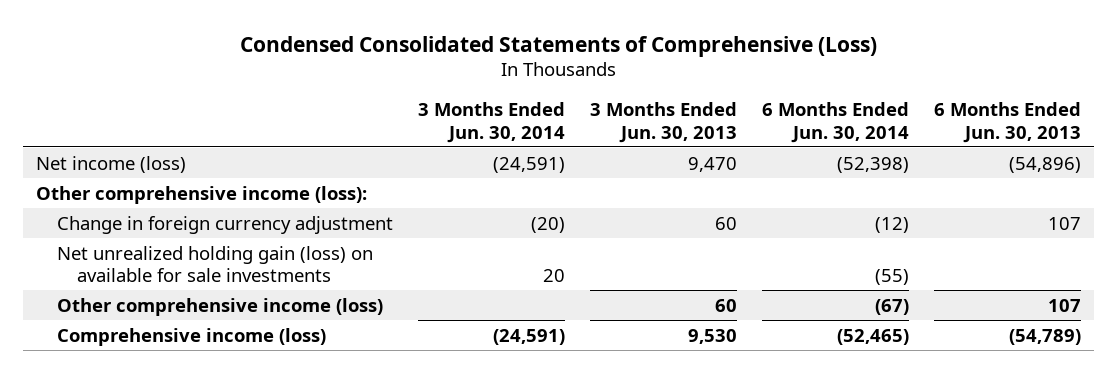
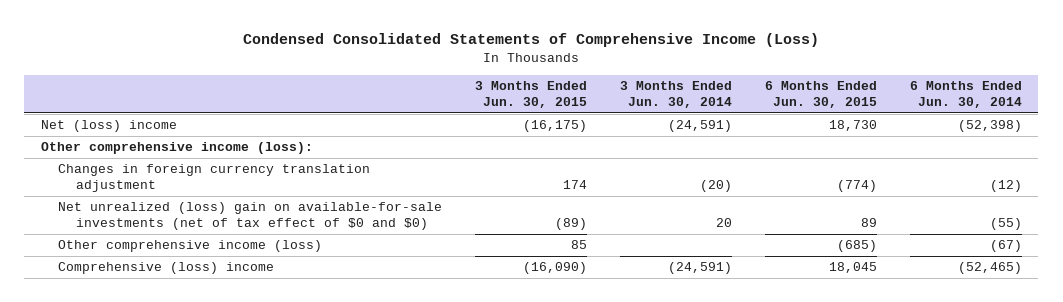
[239,35,877,57] Condensed Consolidated Statements of Comprehensive (Loss) -> [243,33,820,48] Condensed Consolidated Statements of Comprehensive Income (Loss)
[590,102,738,143] 3 Months Ended Jun. 30, 2013 -> none
[934,102,1082,143] 6 Months Ended Jun. 30, 2013 -> none
none -> [475,80,588,109] 3 Months Ended Jun. 30, 2015
none -> [764,80,877,109] 6 Months Ended Jun. 30, 2015
[35,155,186,173] Net income (loss) -> [40,120,177,133] Net (loss) income
[56,215,393,234] Change in foreign currency adjustment -> [58,164,371,193] Changes in foreign currency translation adjustment
[56,245,373,282] Net unrealized holding gain (loss) on available for sale investments -> [58,202,443,231] Net unrealized (loss) gain on available-for-sale investments (net of tax effect of $0 and $0)
[56,327,326,346] Comprehensive income (loss) -> [58,262,275,275] Comprehensive (loss) income

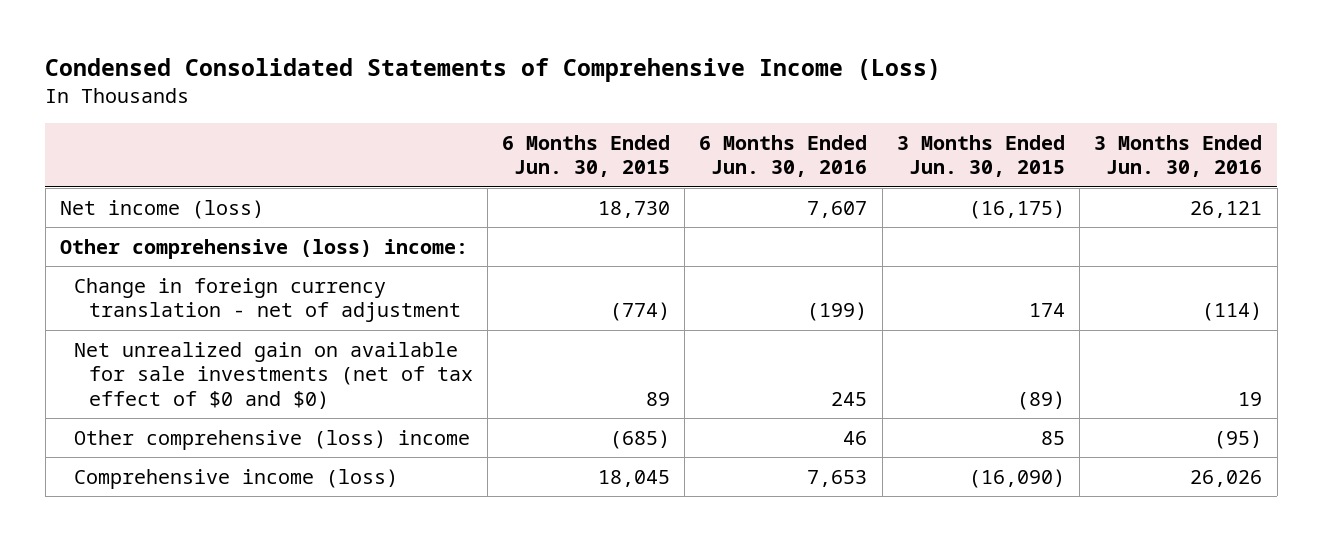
[620,80,733,109] 3 Months Ended Jun. 30, 2014 -> none
[909,80,1022,109] 6 Months Ended Jun. 30, 2014 -> none
none -> [699,134,868,178] 6 Months Ended Jun. 30, 2016
none -> [1094,134,1263,178] 3 Months Ended Jun. 30, 2016
[40,120,177,133] Net (loss) income -> [60,199,265,219] Net income (loss)
[40,142,313,155] Other comprehensive income (loss): -> [60,238,469,259] Other comprehensive (loss) income:
[58,164,371,193] Changes in foreign currency translation adjustment -> [74,277,461,323] Change in foreign currency translation - net of adjustment
[58,202,443,231] Net unrealized (loss) gain on available-for-sale investments (net of tax effect of $0 and $0) -> [74,341,473,409] Net unrealized gain on available for sale investments (net of tax effect of $0 and $0)
[58,240,323,253] Other comprehensive income (loss) -> [74,429,471,450] Other comprehensive (loss) income
[58,262,275,275] Comprehensive (loss) income -> [74,468,399,489] Comprehensive income (loss)

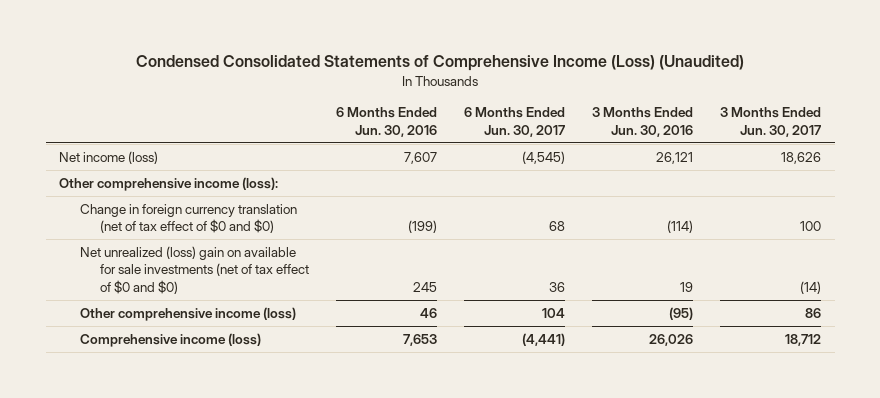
[45,58,942,83] Condensed Consolidated Statements of Comprehensive Income (Loss) -> [136,54,745,71] Condensed Consolidated Statements of Comprehensive Income (Loss) (Unaudited)
[501,134,670,178] 6 Months Ended Jun. 30, 2015 -> none
[896,134,1065,178] 3 Months Ended Jun. 30, 2015 -> none
none -> [464,107,566,137] 6 Months Ended Jun. 30, 2017
none -> [720,107,822,137] 3 Months Ended Jun. 30, 2017
[60,238,469,259] Other comprehensive (loss) income: -> [59,177,279,192] Other comprehensive income (loss):
[74,277,461,323] Change in foreign currency translation - net of adjustment -> [79,204,297,234] Change in foreign currency translation (net of tax effect of $0 and $0)
[74,341,473,409] Net unrealized gain on available for sale investments (net of tax effect of $0 and $0) -> [79,246,310,294] Net unrealized (loss) gain on available for sale investments (net of tax effect of $0 and $0)
[74,429,471,450] Other comprehensive (loss) income -> [79,307,296,322] Other comprehensive income (loss)

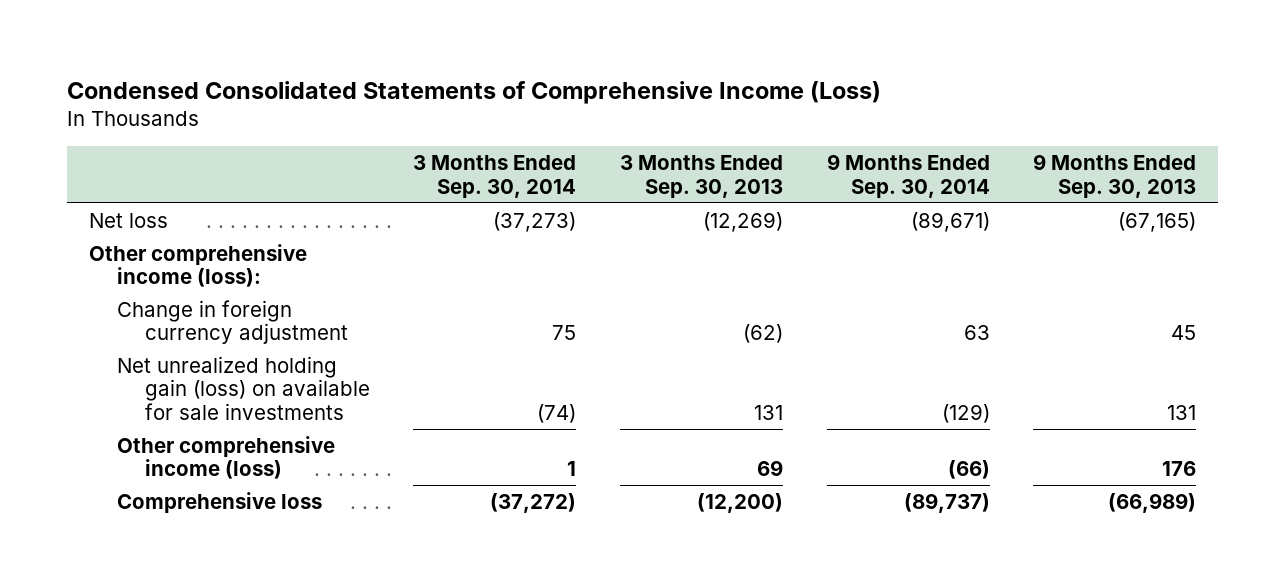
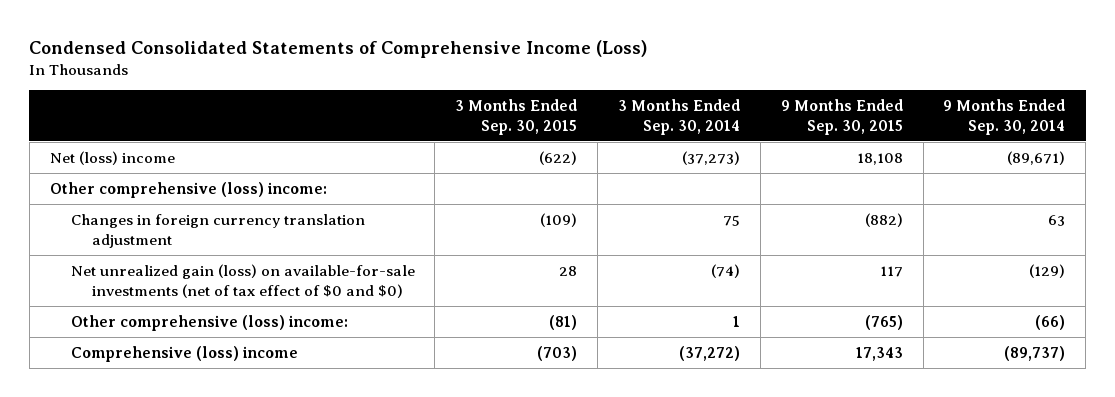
[619,155,783,198] 3 Months Ended Sep. 30, 2013 -> none
[1033,154,1197,198] 9 Months Ended Sep. 30, 2013 -> none
none -> [455,98,578,135] 3 Months Ended Sep. 30, 2015
none -> [780,98,903,135] 9 Months Ended Sep. 30, 2015
[88,212,168,228] Net loss -> [49,150,175,165] Net (loss) income
[88,243,307,288] Other comprehensive income (loss): -> [49,181,327,198] Other comprehensive (loss) income:
[116,299,348,345] Change in foreign currency adjustment -> [70,213,365,248] Changes in foreign currency translation adjustment
[116,355,370,421] Net unrealized holding gain (loss) on available for sale investments -> [70,263,415,298] Net unrealized gain (loss) on available-for-sale investments (net of tax effect of $0 and $0)
[116,435,335,480] Other comprehensive income (loss) -> [70,314,348,331] Other comprehensive (loss) income:
[116,491,322,513] Comprehensive loss -> [70,345,298,362] Comprehensive (loss) income

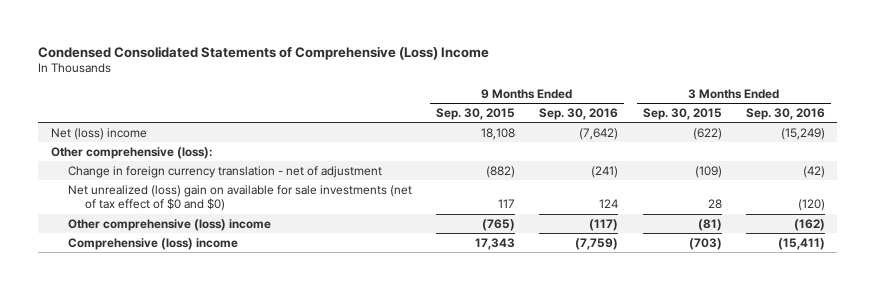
[29,39,648,58] Condensed Consolidated Statements of Comprehensive Income (Loss) -> [38,45,490,60] Condensed Consolidated Statements of Comprehensive (Loss) Income
[618,98,741,135] 3 Months Ended Sep. 30, 2014 -> none
[943,98,1066,135] 9 Months Ended Sep. 30, 2014 -> none
none -> [539,108,619,121] Sep. 30, 2016
none -> [746,108,826,121] Sep. 30, 2016
[49,181,327,198] Other comprehensive (loss) income: -> [50,146,212,159] Other comprehensive (loss):
[70,213,365,248] Changes in foreign currency translation adjustment -> [67,165,382,178] Change in foreign currency translation - net of adjustment
[70,263,415,298] Net unrealized gain (loss) on available-for-sale investments (net of tax effect of $0 and $0) -> [67,184,412,212] Net unrealized (loss) gain on available for sale investments (net of tax effect of $0 and $0)
[70,314,348,331] Other comprehensive (loss) income: -> [67,218,271,231] Other comprehensive (loss) income

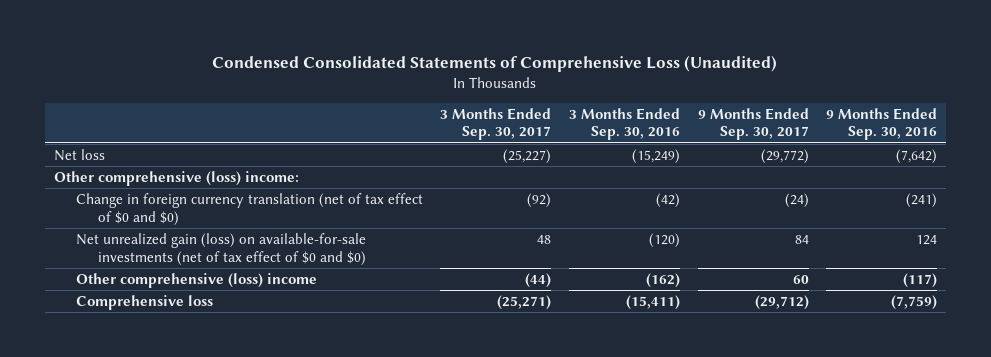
[38,45,490,60] Condensed Consolidated Statements of Comprehensive (Loss) Income -> [212,54,778,72] Condensed Consolidated Statements of Comprehensive Loss (Unaudited)
[435,108,515,121] Sep. 30, 2015 -> none
[642,108,722,121] Sep. 30, 2015 -> none
none -> [440,107,552,141] 3 Months Ended Sep. 30, 2017
none -> [697,107,809,141] 9 Months Ended Sep. 30, 2017
[50,127,147,140] Net (loss) income -> [53,148,105,161] Net loss
[50,146,212,159] Other comprehensive (loss): -> [53,170,299,186] Other comprehensive (loss) income:
[67,165,382,178] Change in foreign currency translation - net of adjustment -> [75,192,423,226] Change in foreign currency translation (net of tax effect of $0 and $0)
[67,184,412,212] Net unrealized (loss) gain on available for sale investments (net of tax effect of $0 and $0) -> [75,232,367,266] Net unrealized gain (loss) on available-for-sale investments (net of tax effect of $0 and $0)
[67,237,238,250] Comprehensive (loss) income -> [75,294,213,310] Comprehensive loss

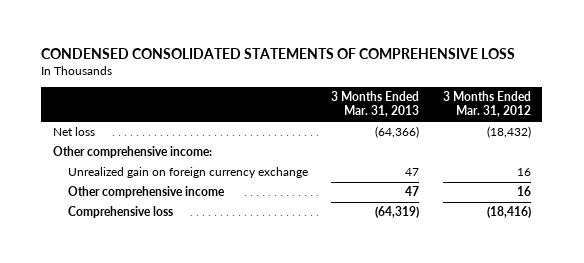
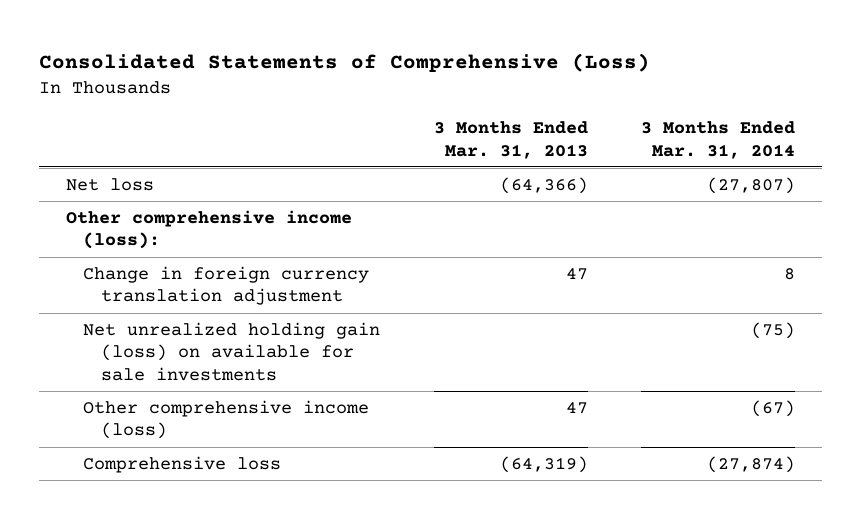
[41,48,516,60] CONDENSED CONSOLIDATED STATEMENTS OF COMPREHENSIVE LOSS -> [39,52,651,72] Consolidated Statements of Comprehensive (Loss)
[442,91,531,118] 3 Months Ended Mar. 31, 2012 -> none
none -> [641,121,796,159] 3 Months Ended Mar. 31, 2014
[67,167,308,179] Unrealized gain on foreign currency exchange -> none
[52,146,212,159] Other comprehensive income: -> [65,209,352,250] Other comprehensive income (loss):
none -> [83,265,370,306] Change in foreign currency translation adjustment
none -> [83,321,381,381] Net unrealized holding gain (loss) on available for sale investments
[67,186,225,199] Other comprehensive income -> [83,399,370,440] Other comprehensive income (loss)

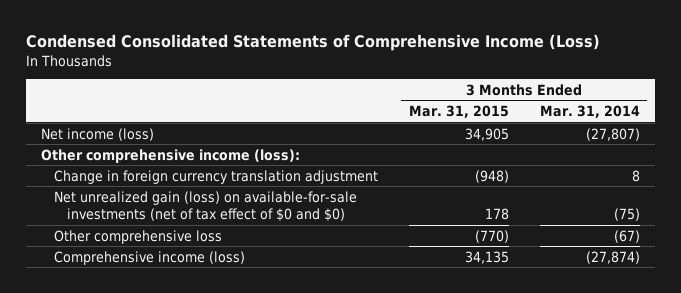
[39,52,651,72] Consolidated Statements of Comprehensive (Loss) -> [25,34,600,52] Condensed Consolidated Statements of Comprehensive Income (Loss)
[433,121,588,159] 3 Months Ended Mar. 31, 2013 -> none
none -> [408,105,509,119] Mar. 31, 2015
[65,177,154,191] Net loss -> [41,127,155,141] Net income (loss)
[83,321,381,381] Net unrealized holding gain (loss) on available for sale investments -> [54,190,358,222] Net unrealized gain (loss) on available-for-sale investments (net of tax effect of $0 and $0)
[83,399,370,440] Other comprehensive income (loss) -> [54,229,223,244] Other comprehensive loss
[83,455,282,473] Comprehensive loss -> [54,250,246,265] Comprehensive income (loss)

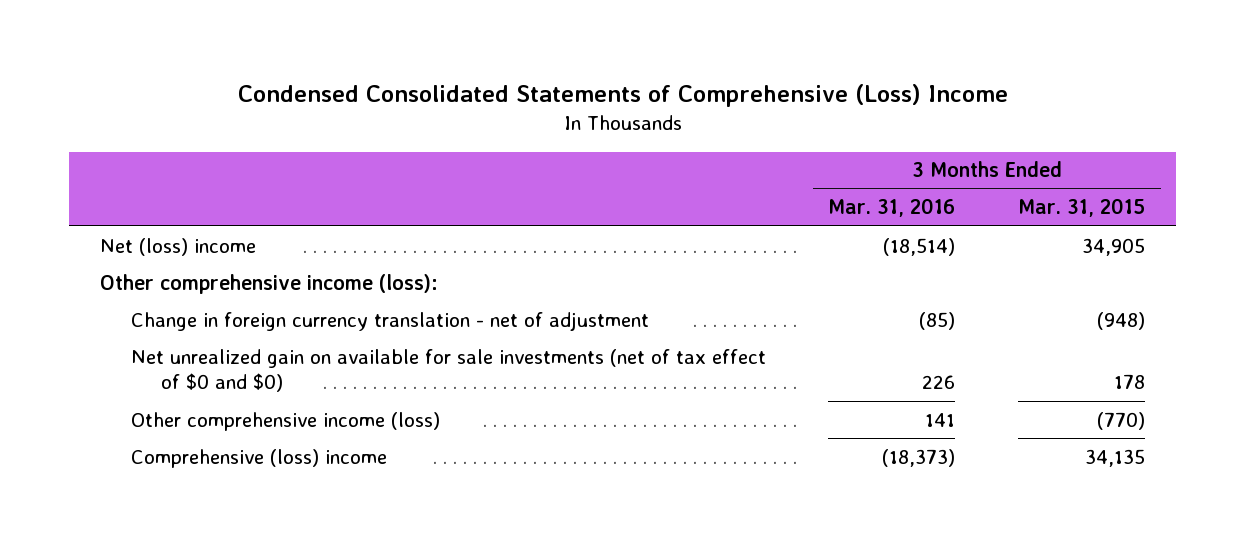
[25,34,600,52] Condensed Consolidated Statements of Comprehensive Income (Loss) -> [237,83,1008,107] Condensed Consolidated Statements of Comprehensive (Loss) Income
[539,105,640,119] Mar. 31, 2014 -> none
none -> [828,198,956,218] Mar. 31, 2016
[41,127,155,141] Net income (loss) -> [100,237,257,256] Net (loss) income
[54,169,379,184] Change in foreign currency translation adjustment -> [130,311,649,331] Change in foreign currency translation - net of adjustment
[54,190,358,222] Net unrealized gain (loss) on available-for-sale investments (net of tax effect of $0 and $0) -> [130,348,766,393] Net unrealized gain on available for sale investments (net of tax effect of $0 and $0)
[54,229,223,244] Other comprehensive loss -> [130,411,440,431] Other comprehensive income (loss)
[54,250,246,265] Comprehensive income (loss) -> [130,448,387,468] Comprehensive (loss) income

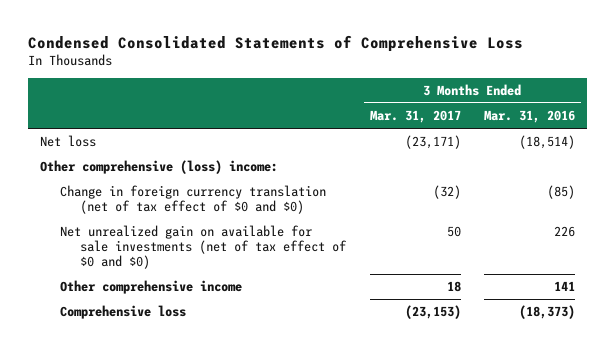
[237,83,1008,107] Condensed Consolidated Statements of Comprehensive (Loss) Income -> [27,34,523,52] Condensed Consolidated Statements of Comprehensive Loss
[1017,198,1145,218] Mar. 31, 2015 -> none
none -> [369,110,461,124] Mar. 31, 2017
[100,237,257,256] Net (loss) income -> [39,135,96,148] Net loss
[100,273,439,294] Other comprehensive income (loss): -> [39,160,278,175] Other comprehensive (loss) income:
[130,311,649,331] Change in foreign currency translation - net of adjustment -> [59,185,326,215] Change in foreign currency translation (net of tax effect of $0 and $0)
[130,411,440,431] Other comprehensive income (loss) -> [59,280,242,295] Other comprehensive income
[130,448,387,468] Comprehensive (loss) income -> [59,305,186,320] Comprehensive loss

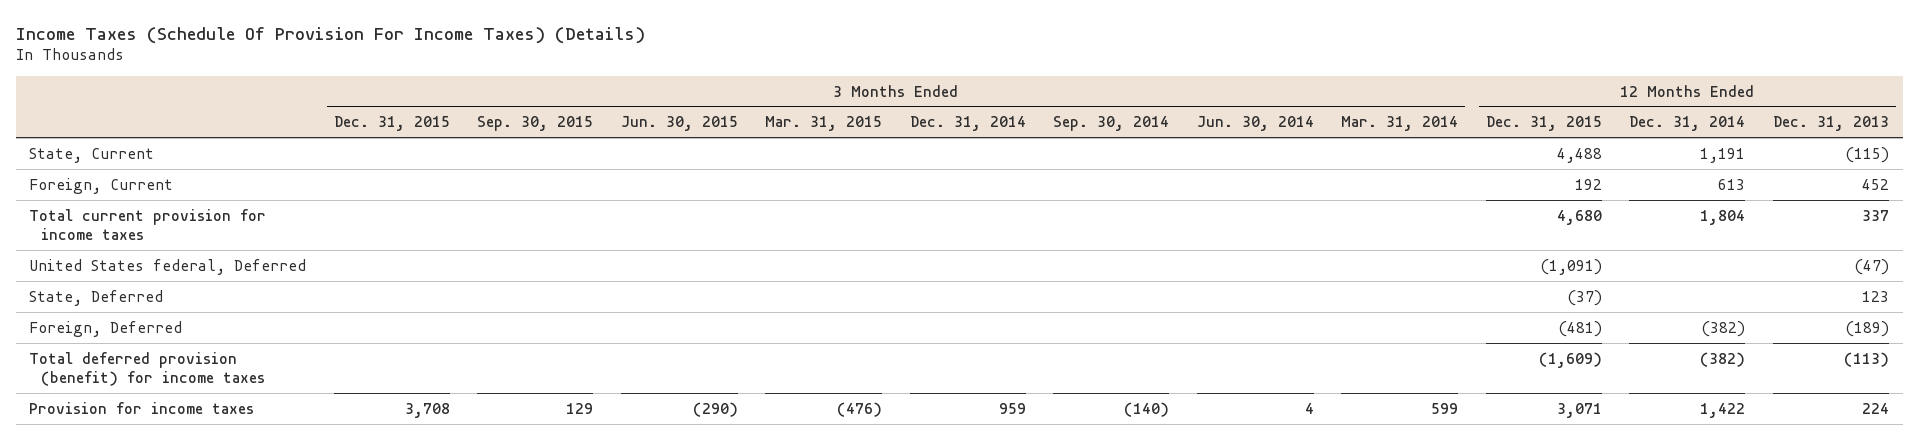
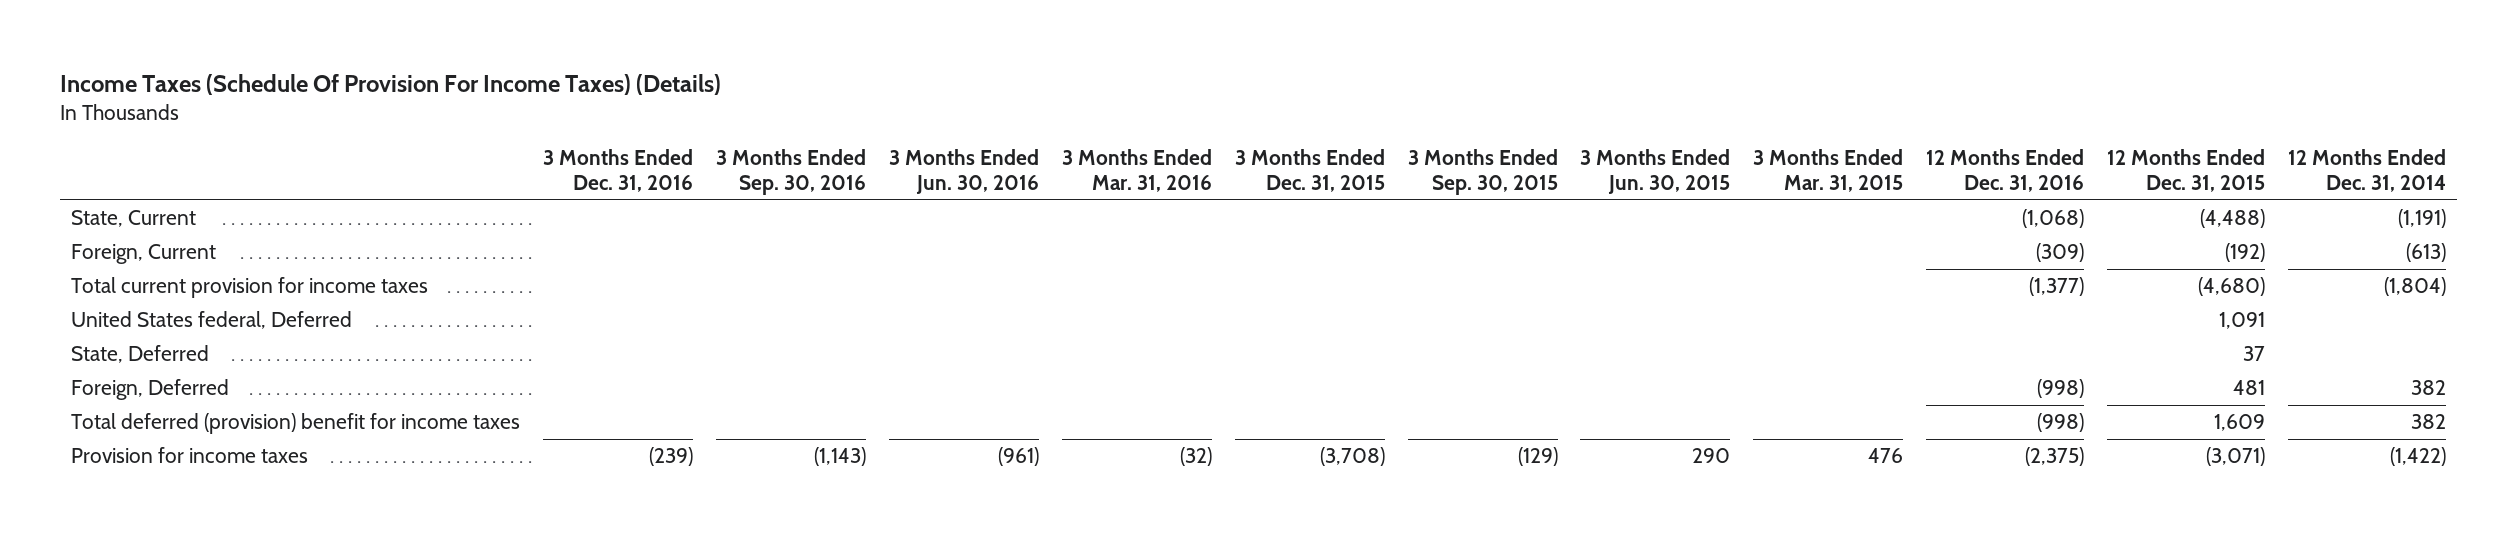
[909,116,1026,132] Dec. 31, 2014 -> none
[1053,116,1170,132] Sep. 30, 2014 -> none
[1196,116,1314,132] Jun. 30, 2014 -> none
[1341,116,1459,132] Mar. 31, 2014 -> none
[1773,116,1890,132] Dec. 31, 2013 -> none
none -> [543,149,694,193] 3 Months Ended Dec. 31, 2016
none -> [715,149,866,196] 3 Months Ended Sep. 30, 2016
none -> [888,149,1039,195] 3 Months Ended Jun. 30, 2016
none -> [1061,149,1212,193] 3 Months Ended Mar. 31, 2016
none -> [1926,149,2085,193] 12 Months Ended Dec. 31, 2016
[1556,147,1602,163] 4,488 -> [2200,209,2266,229] (4,488)
[1700,147,1746,163] 1,191 -> [2397,209,2446,229] (1,191)
[1574,178,1602,190] 192 -> [2225,243,2266,263] (192)
[1718,178,1746,190] 613 -> [2405,243,2446,263] (613)
[1556,209,1602,225] 4,680 -> [2198,277,2266,297] (4,680)
[1700,209,1746,225] 1,804 -> [2383,277,2446,297] (1,804)
[1539,258,1602,275] (1,091) -> [2219,312,2266,330] 1,091
[1566,289,1602,306] (37) -> [2243,346,2266,362] 37
[1557,320,1602,337] (481) -> [2233,380,2266,396] 481
[1701,320,1746,337] (382) -> [2410,380,2446,396] 382
[29,351,265,387] Total deferred provision (benefit) for income taxes -> [71,413,521,435] Total deferred (provision) benefit for income taxes
[1538,351,1602,368] (1,609) -> [2214,414,2266,432] 1,609
[1700,351,1746,367] (382) -> [2410,414,2446,430] 382
[404,402,450,418] 3,708 -> [1319,447,1385,467] (3,708)
[566,402,594,414] 129 -> [1517,447,1558,467] (129)
[692,401,738,417] (290) -> [1692,448,1731,464] 290
[837,401,883,417] (476) -> [1868,448,1904,464] 476
[1556,402,1602,418] 3,071 -> [2206,447,2266,467] (3,071)
[1700,402,1746,418] 1,422 -> [2389,447,2446,467] (1,422)

